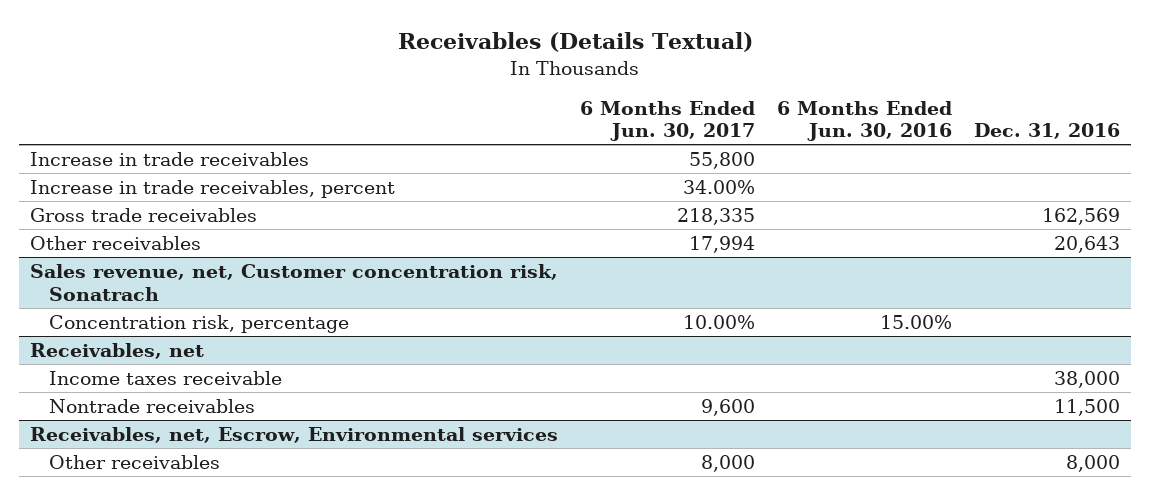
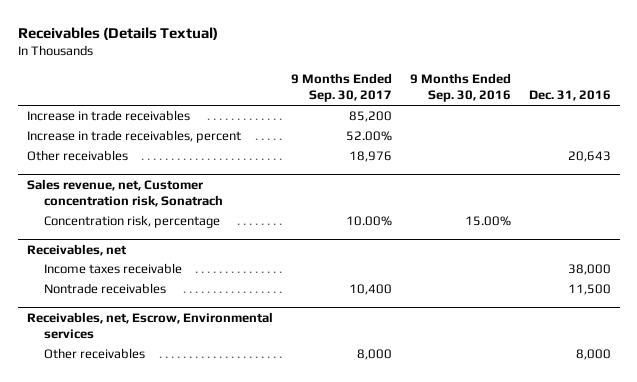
[580,100,756,142] 6 Months Ended Jun. 30, 2017 -> none
[777,100,953,142] 6 Months Ended Jun. 30, 2016 -> none
none -> [290,72,392,103] 9 Months Ended Sep. 30, 2017
none -> [409,72,511,103] 9 Months Ended Sep. 30, 2016
[30,207,258,222] Gross trade receivables -> none

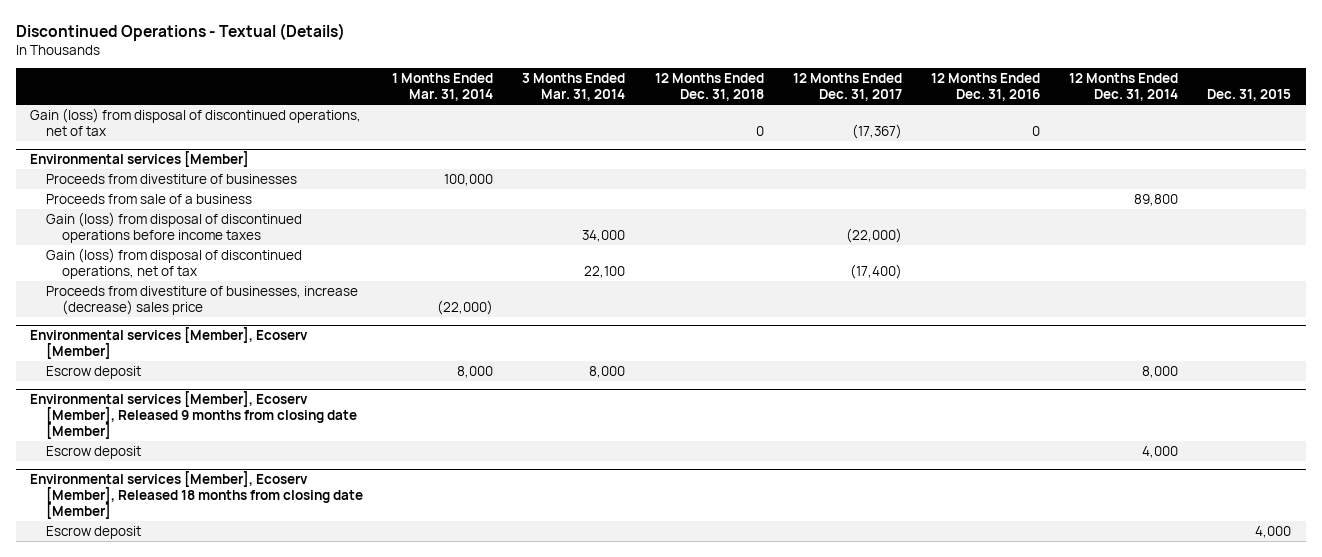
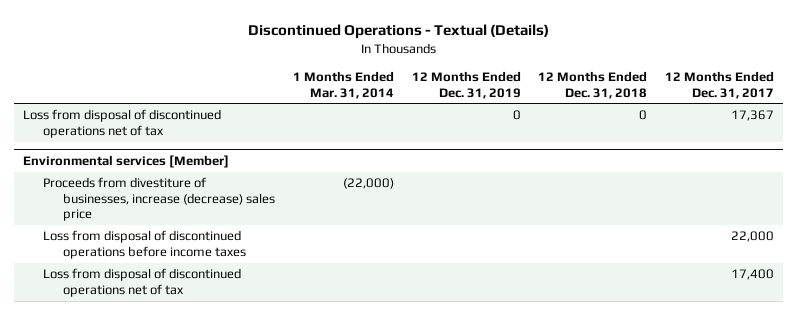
[522,73,626,102] 3 Months Ended Mar. 31, 2014 -> none
[930,73,1040,102] 12 Months Ended Dec. 31, 2016 -> none
[1068,73,1178,102] 12 Months Ended Dec. 31, 2014 -> none
[1207,89,1292,102] Dec. 31, 2015 -> none
none -> [411,71,521,99] 12 Months Ended Dec. 31, 2019
[30,107,362,136] Gain (loss) from disposal of discontinued operations, net of tax -> [23,109,222,138] Loss from disposal of discontinued operations net of tax
[851,123,902,139] (17,367) -> [731,110,775,122] 17,367
[46,173,298,184] Proceeds from divestiture of businesses -> none
[46,193,253,204] Proceeds from sale of a business -> none
[46,211,303,243] Gain (loss) from disposal of discontinued operations before income taxes -> none
[46,247,303,279] Gain (loss) from disposal of discontinued operations, net of tax -> none
[30,326,309,359] Environmental services [Member], Ecoserv [Member] -> none
[46,365,142,379] Escrow deposit -> none
[30,390,358,439] Environmental services [Member], Ecoserv [Member], Released 9 months from closing date [Member] -> none
[46,445,142,459] Escrow deposit -> none
[30,470,364,519] Environmental services [Member], Ecoserv [Member], Released 18 months from closing date [Member] -> none
[46,525,142,539] Escrow deposit -> none
none -> [43,230,247,259] Loss from disposal of discontinued operations before income taxes
none -> [43,268,242,297] Loss from disposal of discontinued operations net of tax

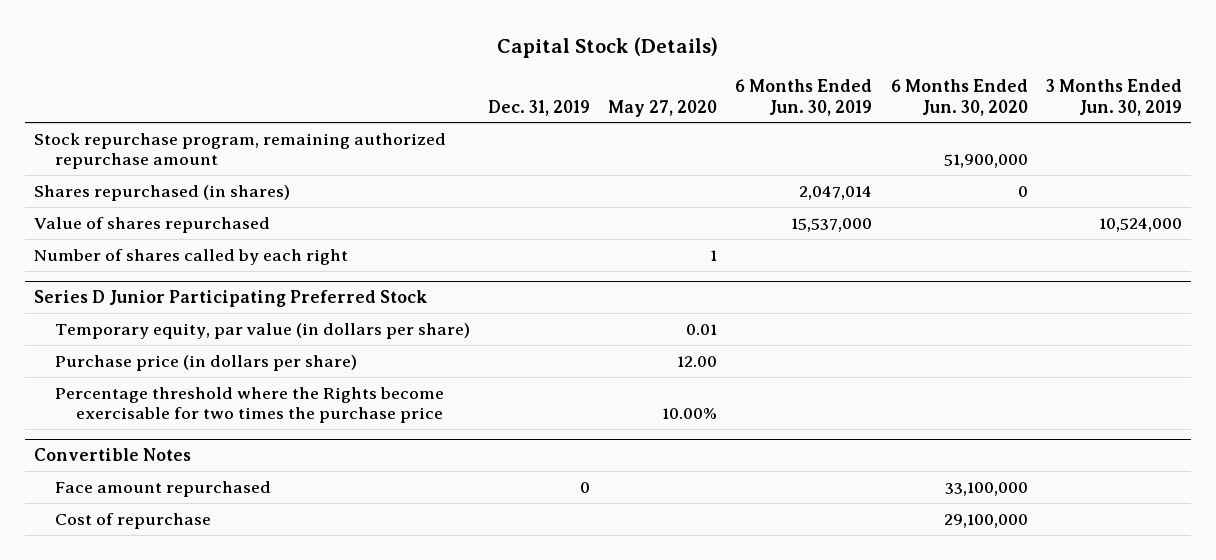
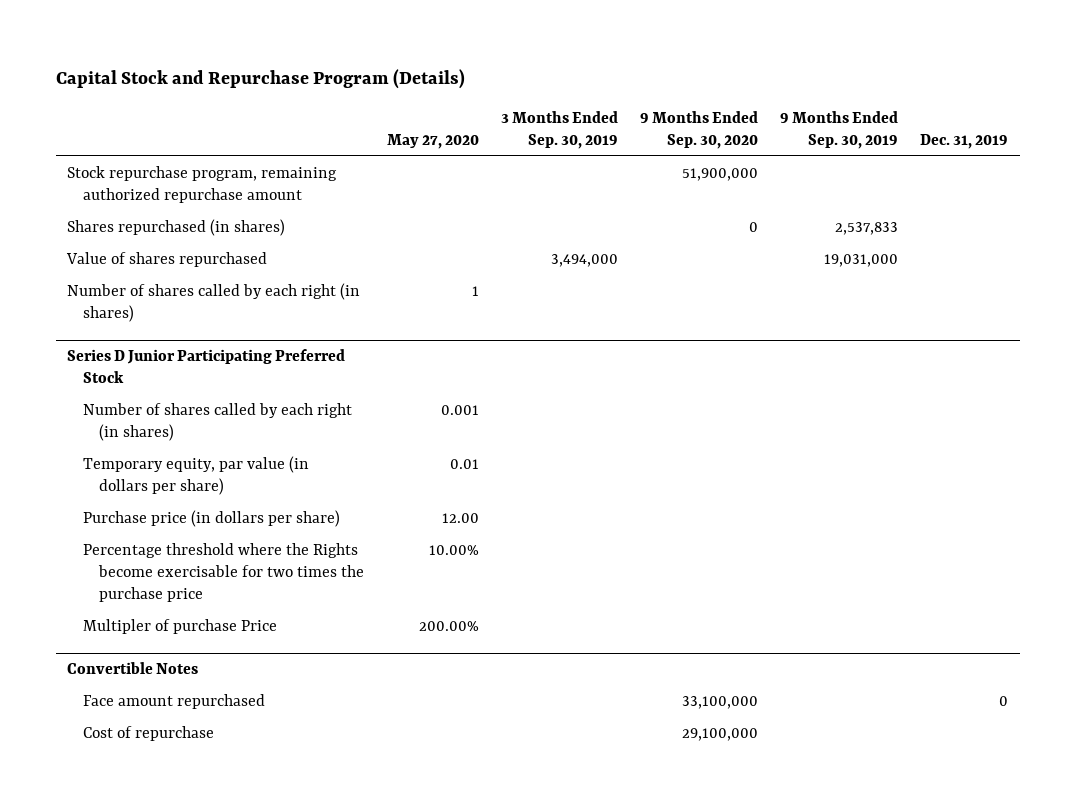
[496,36,718,58] Capital Stock (Details) -> [56,68,466,89] Capital Stock and Repurchase Program (Details)
[735,79,873,116] 6 Months Ended Jun. 30, 2019 -> none
[890,79,1028,116] 6 Months Ended Jun. 30, 2020 -> none
[1045,79,1182,116] 3 Months Ended Jun. 30, 2019 -> none
none -> [500,110,618,149] 3 Months Ended Sep. 30, 2019
none -> [640,110,759,149] 9 Months Ended Sep. 30, 2020
none -> [780,110,899,149] 9 Months Ended Sep. 30, 2019
[34,248,349,265] Number of shares called by each right -> [67,283,361,323] Number of shares called by each right (in shares)
none -> [83,403,353,442] Number of shares called by each right (in shares)
none -> [83,619,278,635] Multipler of purchase Price

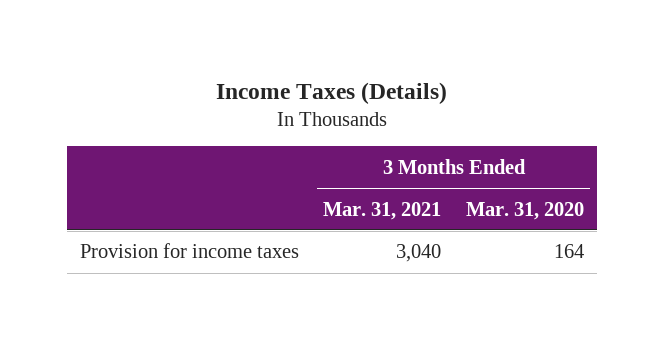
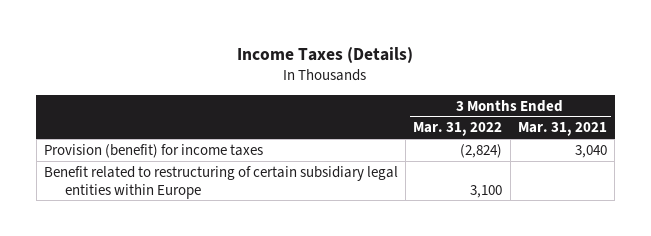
[466,201,585,220] Mar. 31, 2020 -> none
none -> [413,122,503,137] Mar. 31, 2022
[79,243,299,259] Provision for income taxes -> [44,143,264,158] Provision (benefit) for income taxes
none -> [44,165,399,199] Benefit related to restructuring of certain subsidiary legal entities within Europe

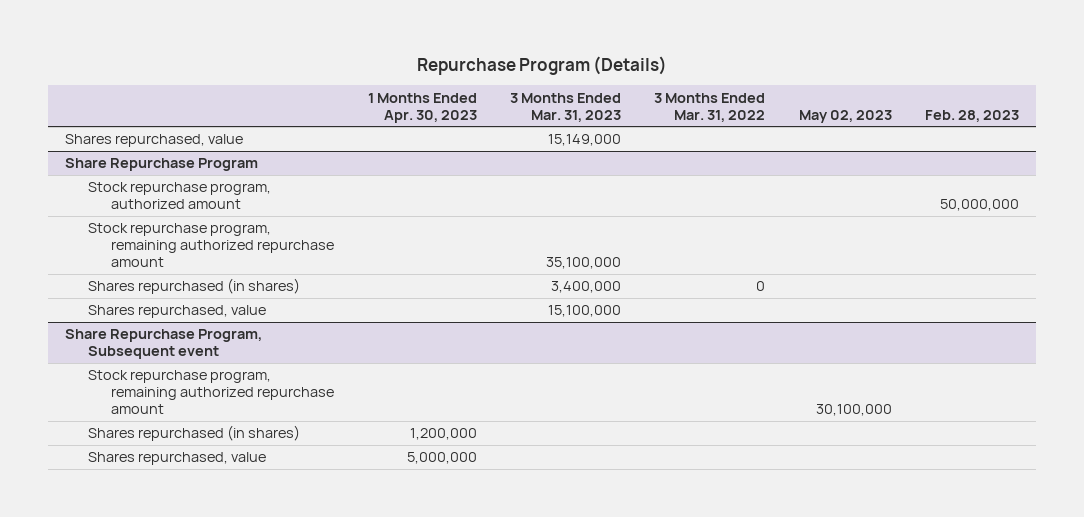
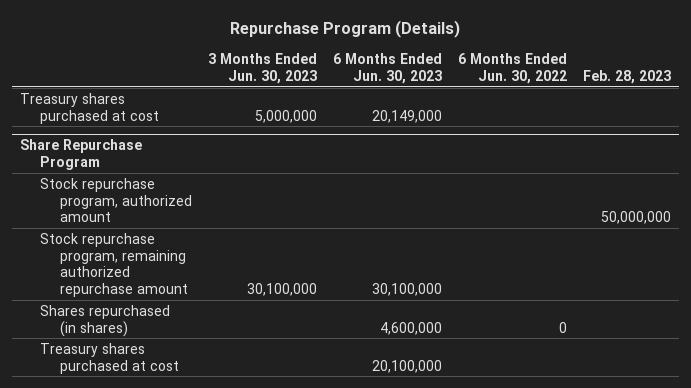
[367,92,477,123] 1 Months Ended Apr. 30, 2023 -> none
[509,92,621,122] 3 Months Ended Mar. 31, 2023 -> none
[654,92,766,122] 3 Months Ended Mar. 31, 2022 -> none
[798,109,892,123] May 02, 2023 -> none
none -> [208,52,318,84] 3 Months Ended Jun. 30, 2023
none -> [333,52,443,84] 6 Months Ended Jun. 30, 2023
none -> [457,52,567,84] 6 Months Ended Jun. 30, 2022
[64,134,243,148] Shares repurchased, value -> [20,92,160,124] Treasury shares purchased at cost
[64,329,262,360] Share Repurchase Program, Subsequent event -> none
[87,370,335,415] Stock repurchase program, remaining authorized repurchase amount -> none
[87,425,300,442] Shares repurchased (in shares) -> none
[87,452,266,466] Shares repurchased, value -> none
[87,305,266,319] Shares repurchased, value -> [40,342,180,374] Treasury shares purchased at cost

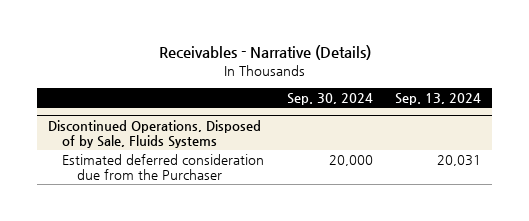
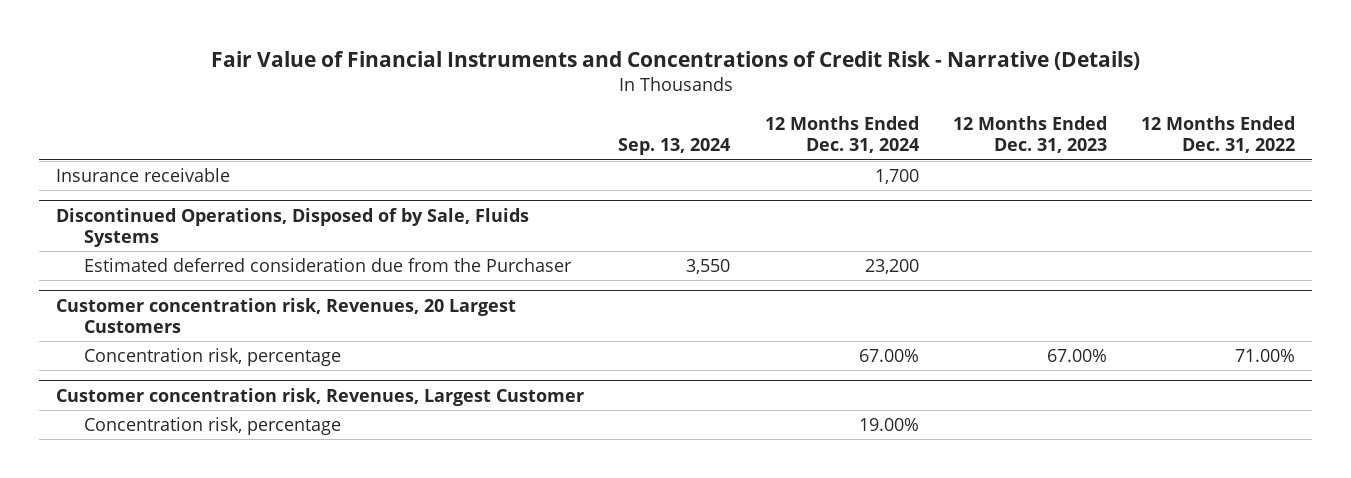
[158,45,371,61] Receivables - Narrative (Details) -> [210,50,1140,70] Fair Value of Financial Instruments and Concentrations of Credit Risk - Narrative (Details)
[286,93,373,106] Sep. 30, 2024 -> none
none -> [764,116,919,154] 12 Months Ended Dec. 31, 2024
none -> [952,116,1107,154] 12 Months Ended Dec. 31, 2023
none -> [1141,116,1296,154] 12 Months Ended Dec. 31, 2022
none -> [56,168,231,183] Insurance receivable
[437,155,482,167] 20,031 -> [686,259,731,275] 3,550
none -> [56,297,517,334] Customer concentration risk, Revenues, 20 Largest Customers
none -> [84,348,342,367] Concentration risk, percentage
none -> [56,387,585,406] Customer concentration risk, Revenues, Largest Customer
none -> [84,417,342,436] Concentration risk, percentage

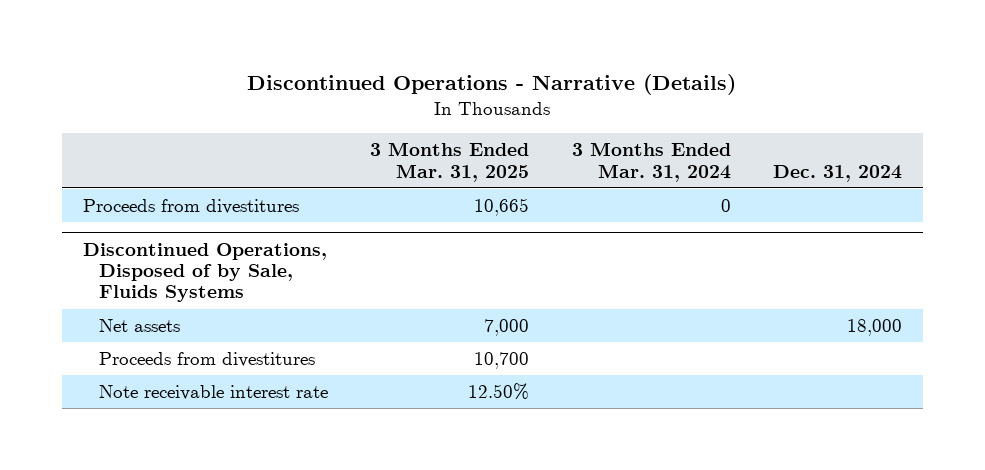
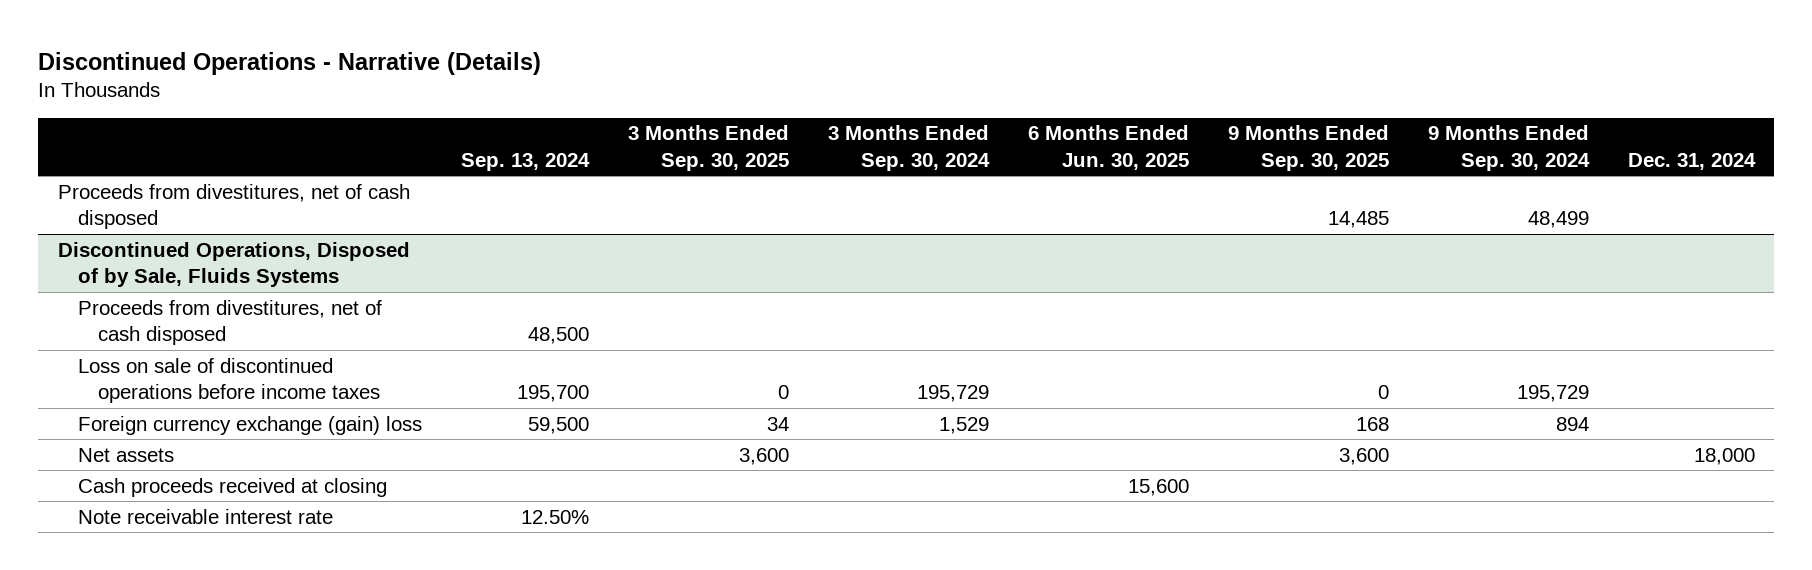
[370,142,530,182] 3 Months Ended Mar. 31, 2025 -> none
[571,142,731,182] 3 Months Ended Mar. 31, 2024 -> none
none -> [460,152,590,171] Sep. 13, 2024
none -> [627,125,789,171] 3 Months Ended Sep. 30, 2025
none -> [827,125,990,171] 3 Months Ended Sep. 30, 2024
none -> [1027,125,1189,170] 6 Months Ended Jun. 30, 2025
none -> [1227,125,1389,171] 9 Months Ended Sep. 30, 2025
none -> [1427,125,1590,171] 9 Months Ended Sep. 30, 2024
[82,198,299,214] Proceeds from divestitures -> none
none -> [57,183,410,230] Proceeds from divestitures, net of cash disposed
none -> [77,299,382,346] Proceeds from divestitures, net of cash disposed
none -> [77,357,381,404] Loss on sale of discontinued operations before income taxes
none -> [77,415,422,435] Foreign currency exchange (gain) loss
[99,351,316,367] Proceeds from divestitures -> [77,477,387,497] Cash proceeds received at closing

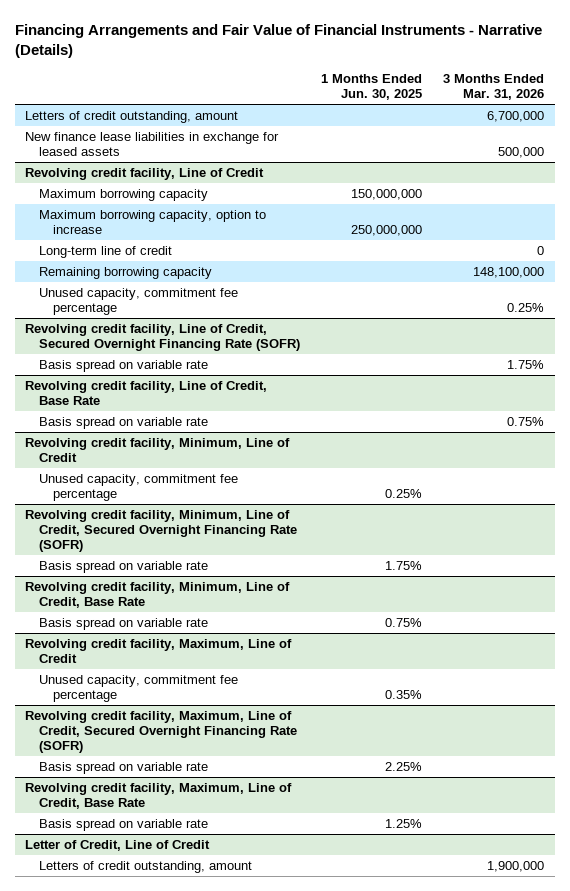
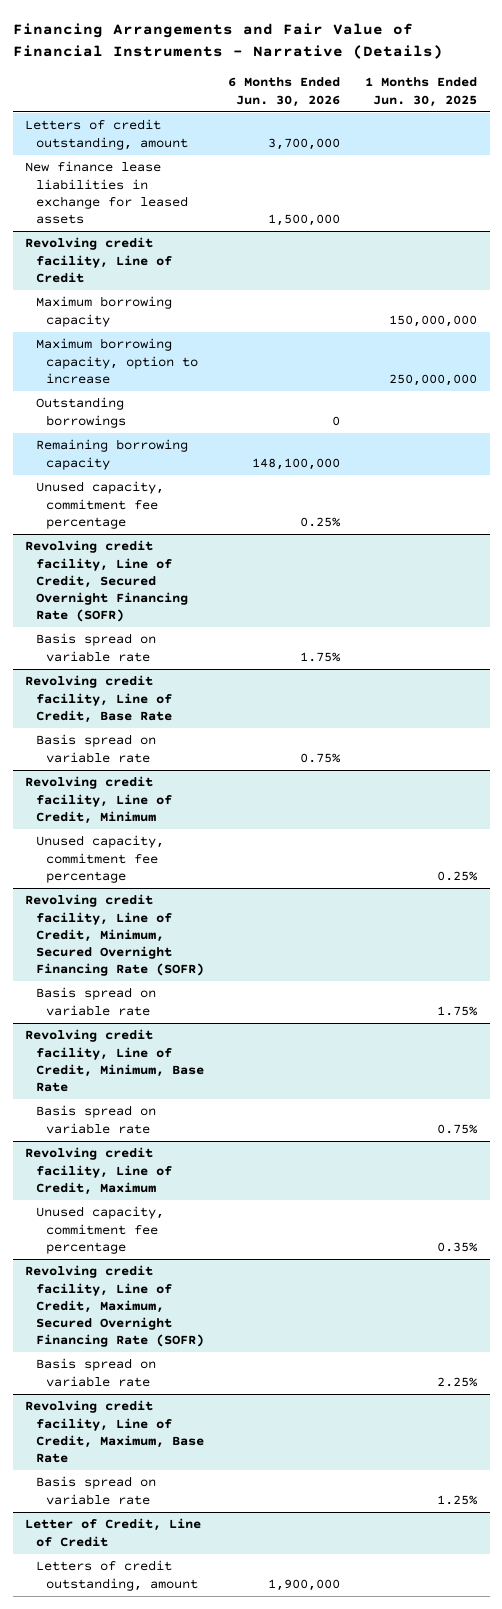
[443,74,545,101] 3 Months Ended Mar. 31, 2026 -> none
none -> [228,77,341,107] 6 Months Ended Jun. 30, 2026
[39,245,173,258] Long-term line of credit -> [35,397,127,428] Outstanding borrowings
[25,437,291,463] Revolving credit facility, Minimum, Line of Credit -> [25,776,172,824] Revolving credit facility, Line of Credit, Minimum
[25,509,298,553] Revolving credit facility, Minimum, Line of Credit, Secured Overnight Financing Rate (SOFR) -> [25,894,204,976] Revolving credit facility, Line of Credit, Minimum, Secured Overnight Financing Rate (SOFR)
[25,581,291,609] Revolving credit facility, Minimum, Line of Credit, Base Rate -> [25,1029,204,1092] Revolving credit facility, Line of Credit, Minimum, Base Rate
[25,638,293,664] Revolving credit facility, Maximum, Line of Credit -> [25,1147,172,1195] Revolving credit facility, Line of Credit, Maximum
[25,710,298,754] Revolving credit facility, Maximum, Line of Credit, Secured Overnight Financing Rate (SOFR) -> [25,1265,204,1347] Revolving credit facility, Line of Credit, Maximum, Secured Overnight Financing Rate (SOFR)
[25,782,293,810] Revolving credit facility, Maximum, Line of Credit, Base Rate -> [25,1400,204,1463] Revolving credit facility, Line of Credit, Maximum, Base Rate

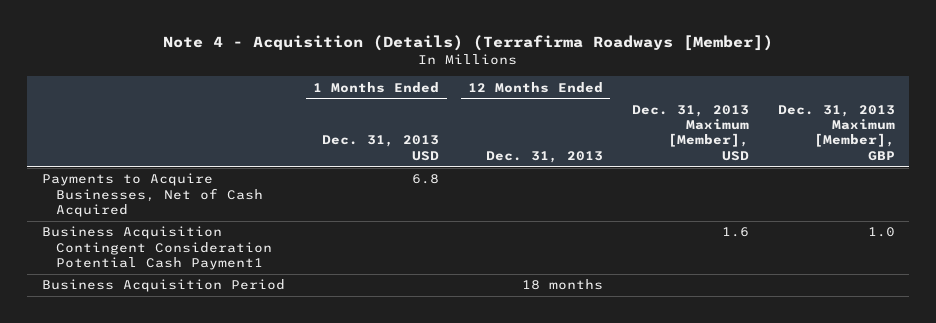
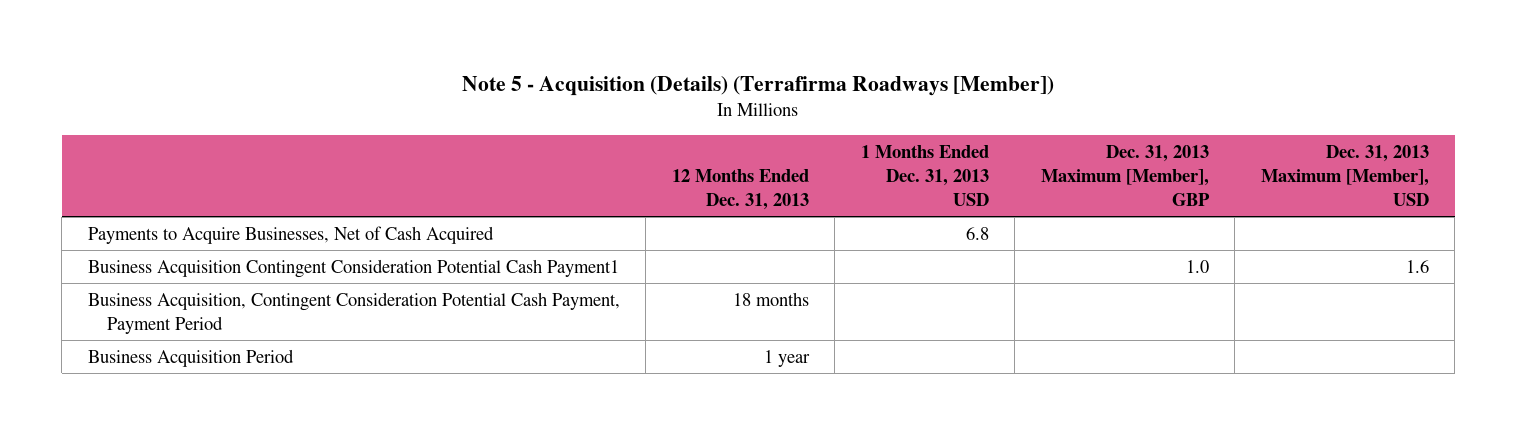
[163,34,774,51] Note 4 - Acquisition (Details) (Terrafirma Roadways [Member]) -> [462,75,1055,96] Note 5 - Acquisition (Details) (Terrafirma Roadways [Member])
none -> [87,291,620,334] Business Acquisition, Contingent Consideration Potential Cash Payment, Payment Period
[522,279,604,291] 18 months -> [763,349,810,367] 1 year

